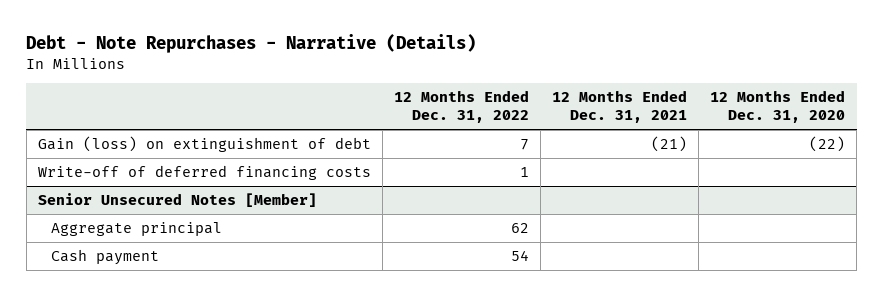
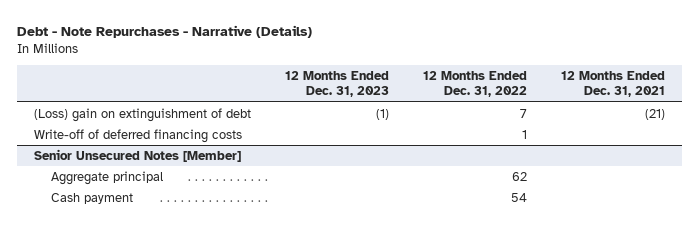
[710,90,846,124] 12 Months Ended Dec. 31, 2020 -> none
none -> [284,70,389,98] 12 Months Ended Dec. 31, 2023
[37,136,371,153] Gain (loss) on extinguishment of debt -> [33,107,251,122] (Loss) gain on extinguishment of debt

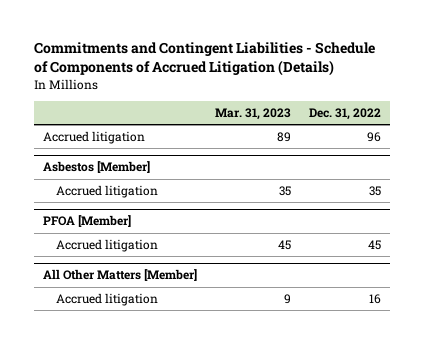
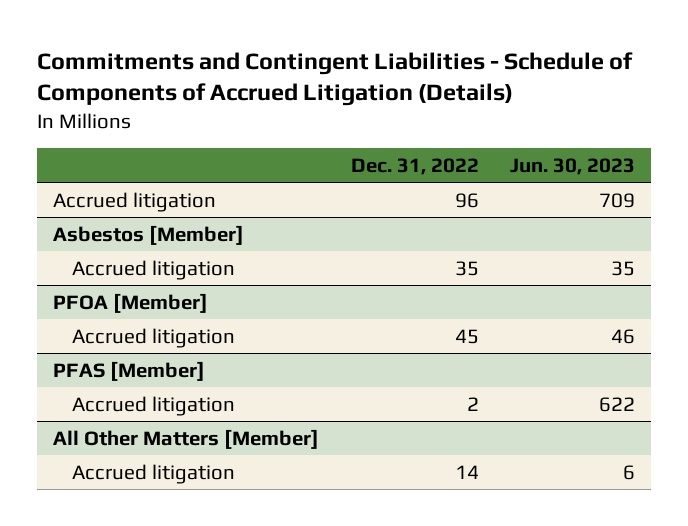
[215,107,292,120] Mar. 31, 2023 -> none
none -> [510,157,636,175] Jun. 30, 2023
none -> [53,360,206,381] PFAS [Member]
none -> [71,395,235,416] Accrued litigation
[369,293,382,304] 16 -> [454,464,479,479] 14

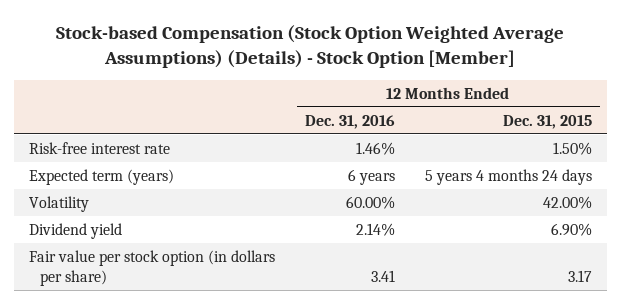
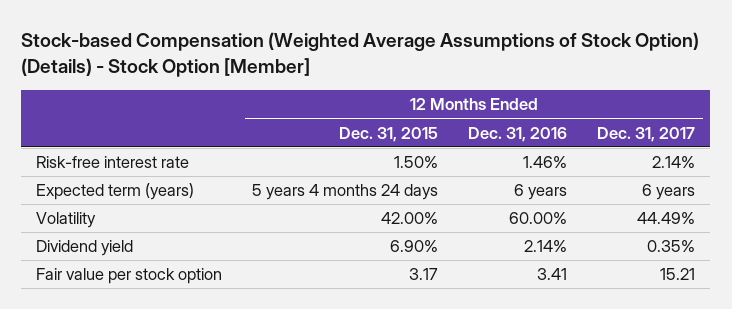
[56,24,565,68] Stock-based Compensation (Stock Option Weighted Average Assumptions) (Details) - Stock Option [Member] -> [21,32,700,78] Stock-based Compensation (Weighted Average Assumptions of Stock Option) (Details) - Stock Option [Member]
none -> [597,126,696,142] Dec. 31, 2017
[28,249,275,286] Fair value per stock option (in dollars per share) -> [36,268,223,285] Fair value per stock option

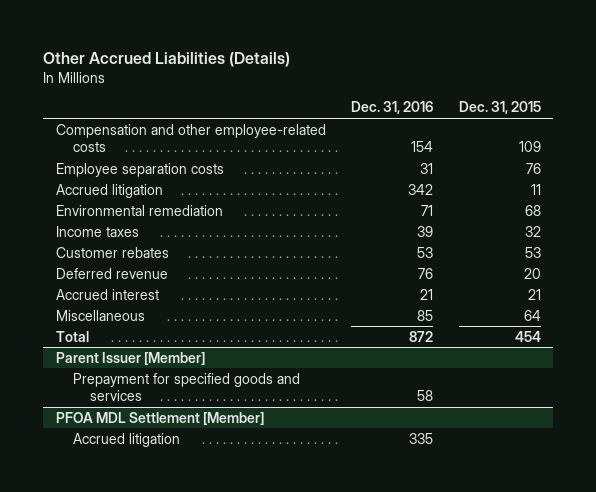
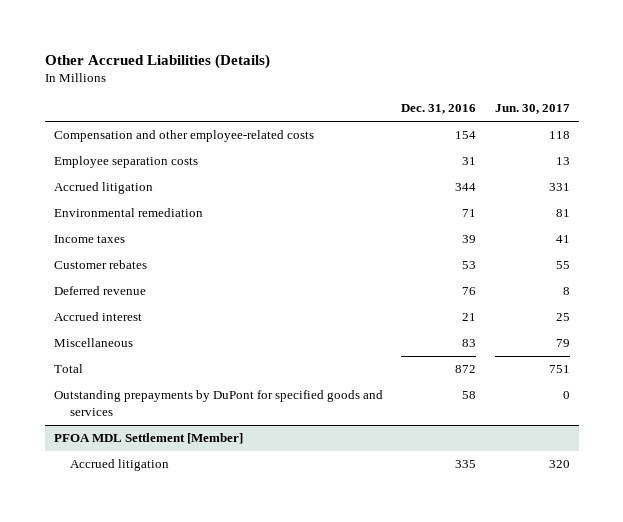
[458,101,541,115] Dec. 31, 2015 -> none
none -> [494,104,570,115] Jun. 30, 2017
[408,183,434,195] 342 -> [455,183,477,192] 344
[417,309,434,321] 85 -> [462,339,477,348] 83
[55,351,205,365] Parent Issuer [Member] -> none
[72,372,300,402] Prepayment for specified goods and services -> [53,390,383,416] Outstanding prepayments by DuPont for specified goods and services

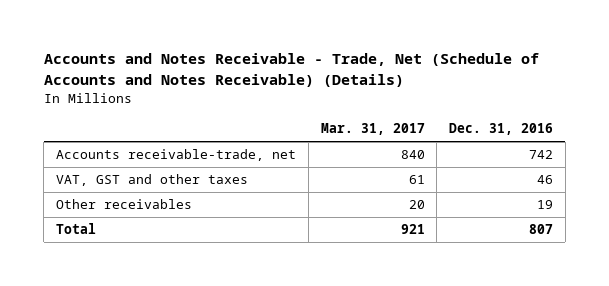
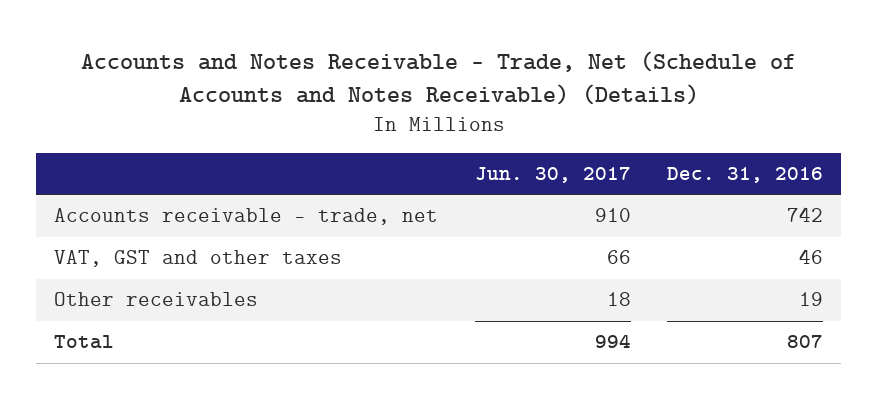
[320,123,425,136] Mar. 31, 2017 -> none
none -> [474,166,631,183] Jun. 30, 2017
[56,149,297,162] Accounts receivable-trade, net -> [54,208,439,226] Accounts receivable - trade, net

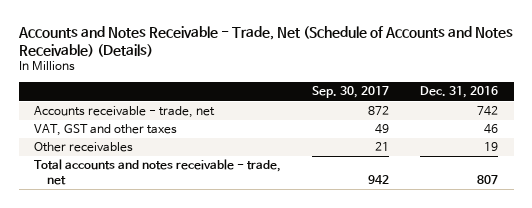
[474,166,631,183] Jun. 30, 2017 -> none
none -> [312,86,390,99] Sep. 30, 2017
[54,335,115,350] Total -> [34,159,282,185] Total accounts and notes receivable - trade, net

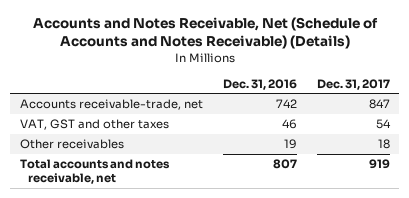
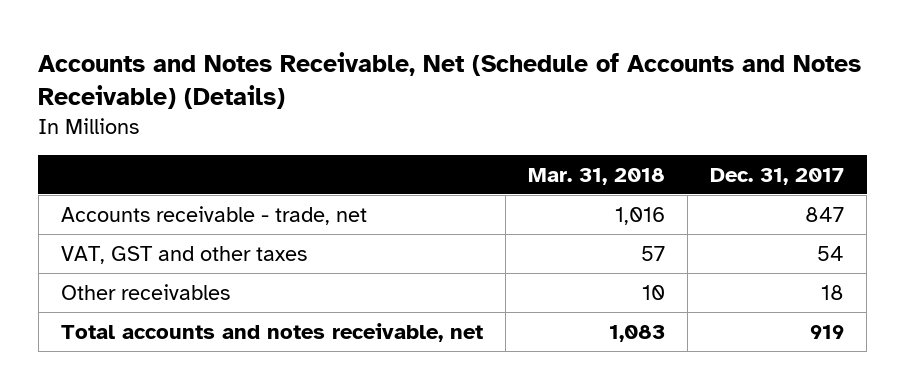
[222,78,297,90] Dec. 31, 2016 -> none
none -> [527,167,665,185] Mar. 31, 2018
[19,99,203,111] Accounts receivable-trade, net -> [60,205,367,225] Accounts receivable - trade, net

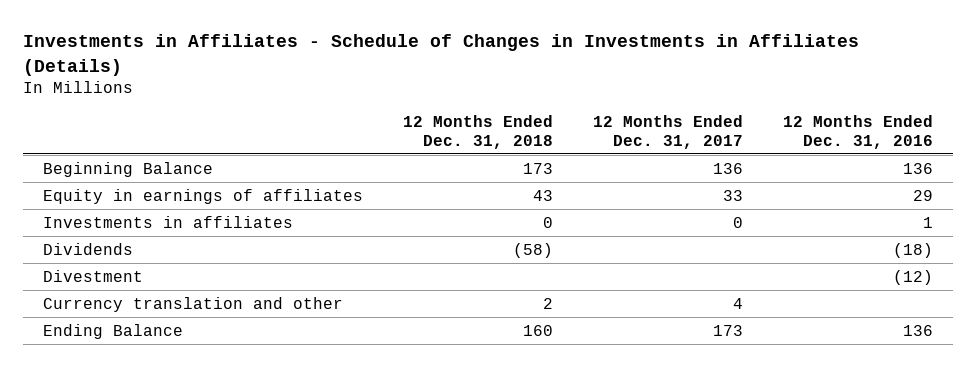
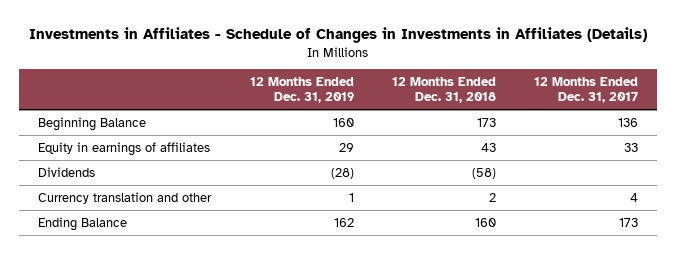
[782,115,933,149] 12 Months Ended Dec. 31, 2016 -> none
none -> [249,77,354,104] 12 Months Ended Dec. 31, 2019
[42,215,293,228] Investments in affiliates -> none
[42,269,143,282] Divestment -> none

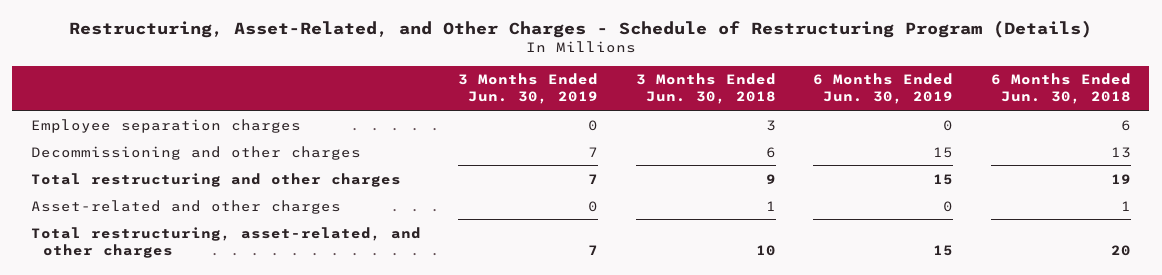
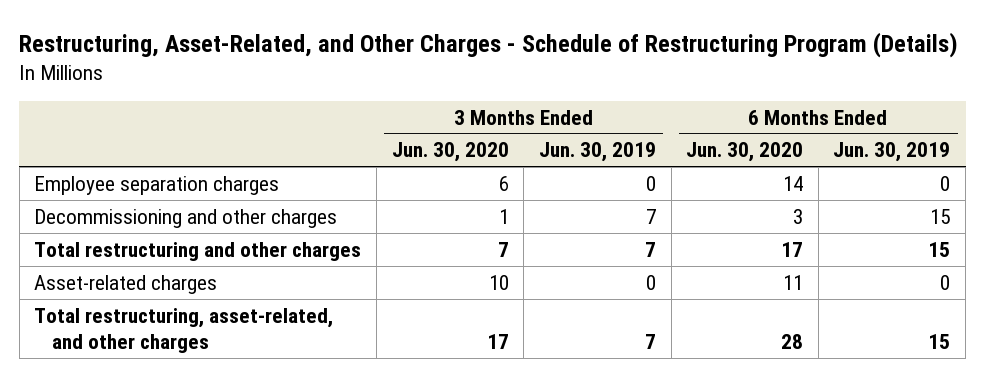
[635,73,776,105] 3 Months Ended Jun. 30, 2018 -> none
[990,73,1131,105] 6 Months Ended Jun. 30, 2018 -> none
none -> [391,142,509,163] Jun. 30, 2020
none -> [686,142,804,163] Jun. 30, 2020
[31,199,342,214] Asset-related and other charges -> [34,274,218,294] Asset-related charges

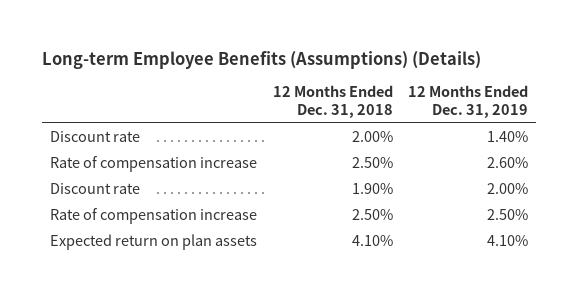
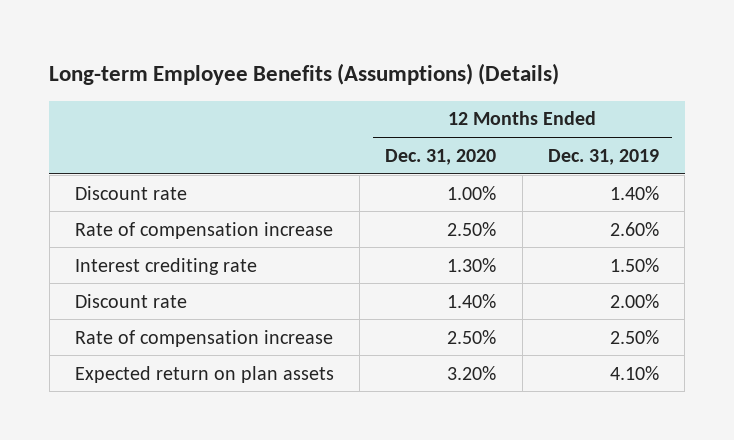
[272,85,393,118] 12 Months Ended Dec. 31, 2018 -> none
none -> [385,148,497,165] Dec. 31, 2020
none -> [75,257,258,275] Interest crediting rate

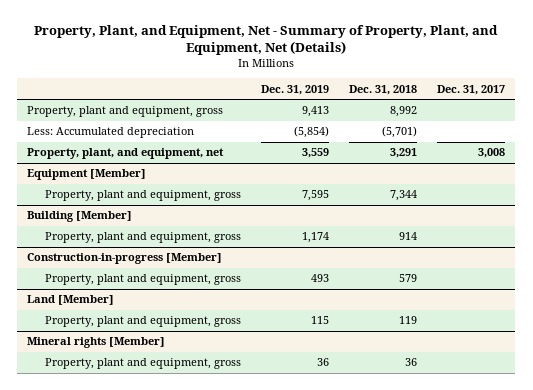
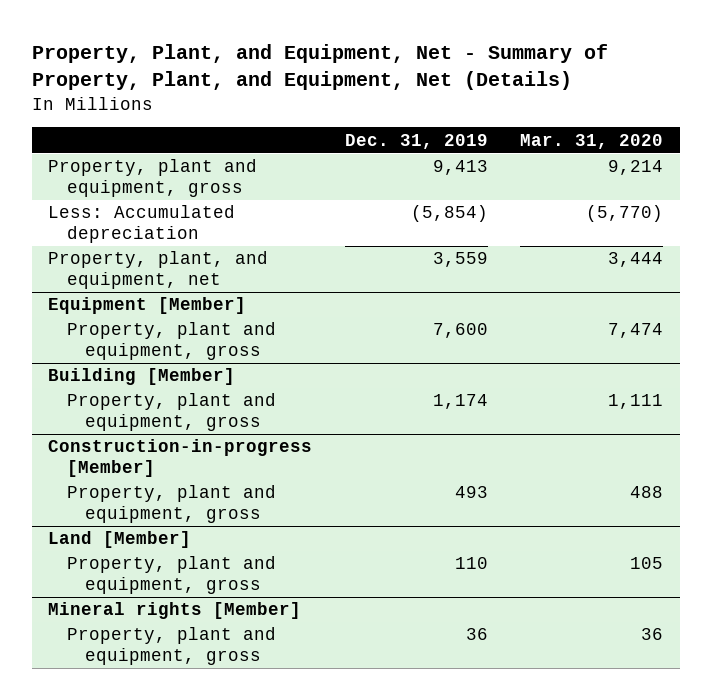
[348,84,417,95] Dec. 31, 2018 -> none
[437,84,506,95] Dec. 31, 2017 -> none
none -> [520,133,664,149] Mar. 31, 2020
[301,190,329,202] 7,595 -> [432,323,488,339] 7,600
[310,316,329,325] 115 -> [454,557,488,570] 110

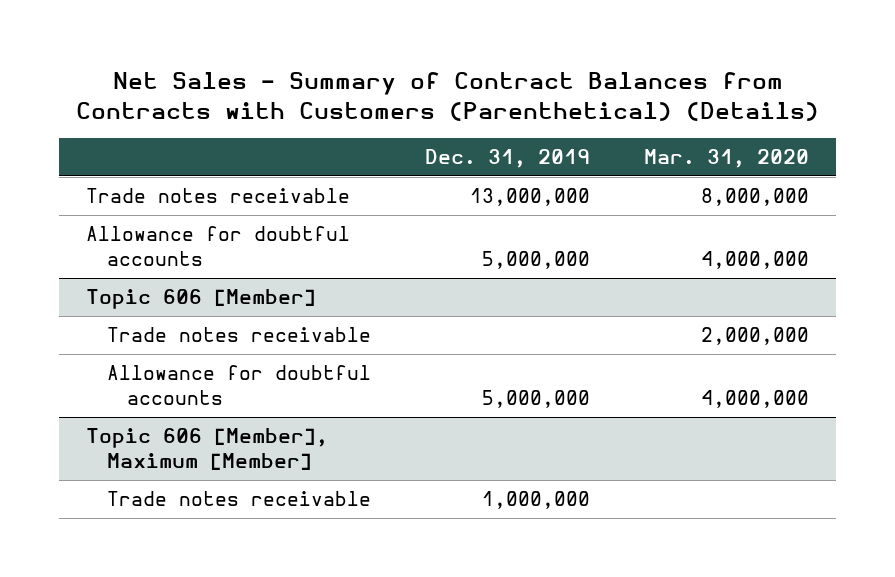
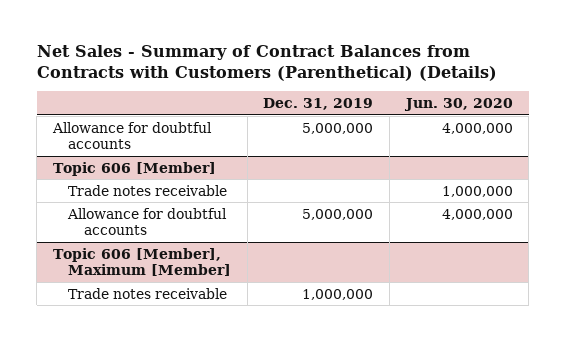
[643,148,809,168] Mar. 31, 2020 -> none
none -> [403,97,513,111] Jun. 30, 2020
[86,188,351,204] Trade notes receivable -> none

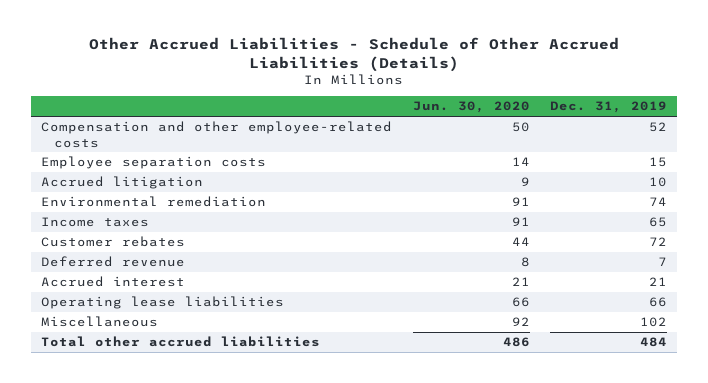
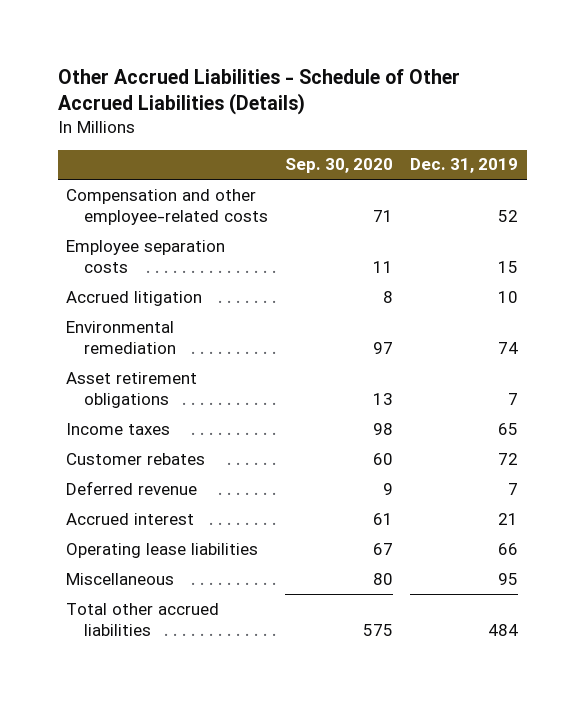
[412,101,530,114] Jun. 30, 2020 -> none
none -> [284,158,393,174] Sep. 30, 2020
none -> [66,371,198,408] Asset retirement obligations
[640,317,668,328] 102 -> [498,572,519,585] 95

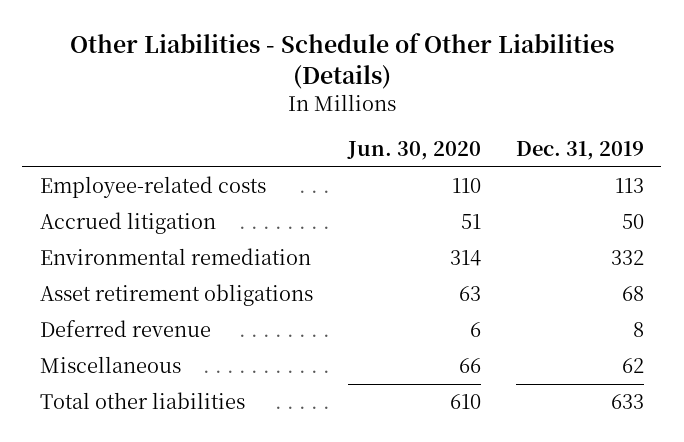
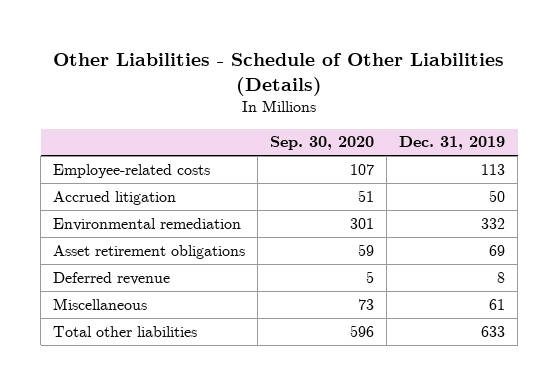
[346,141,481,161] Jun. 30, 2020 -> none
none -> [270,136,375,151] Sep. 30, 2020
[621,286,644,302] 68 -> [489,244,506,256] 69
[621,358,644,374] 62 -> [489,298,506,310] 61

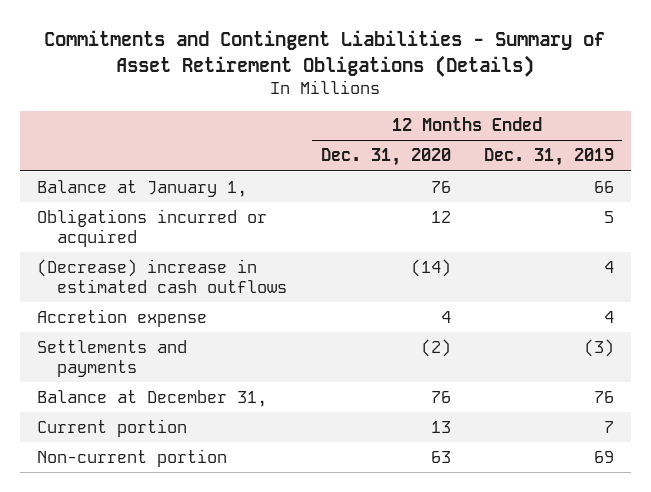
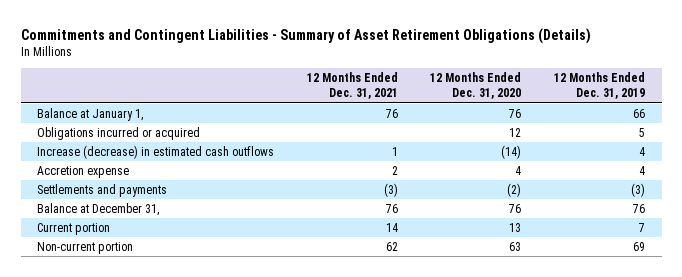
none -> [306,72,398,100] 12 Months Ended Dec. 31, 2021
[36,258,288,294] (Decrease) increase in estimated cash outflows -> [36,145,274,160] Increase (decrease) in estimated cash outflows

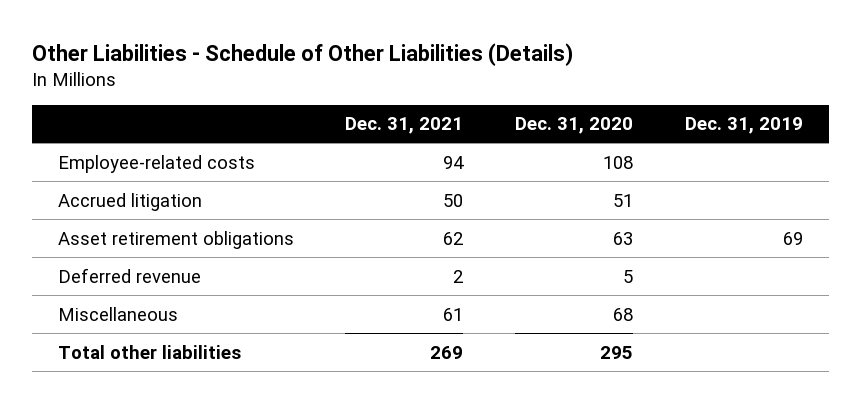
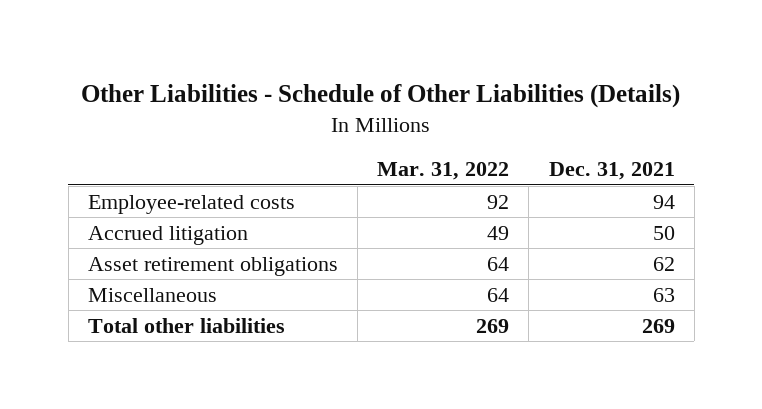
[515,117,634,135] Dec. 31, 2020 -> none
[684,117,803,135] Dec. 31, 2019 -> none
none -> [377,162,510,181] Mar. 31, 2022
[57,267,201,283] Deferred revenue -> none
[443,307,464,321] 61 -> [652,287,675,302] 63

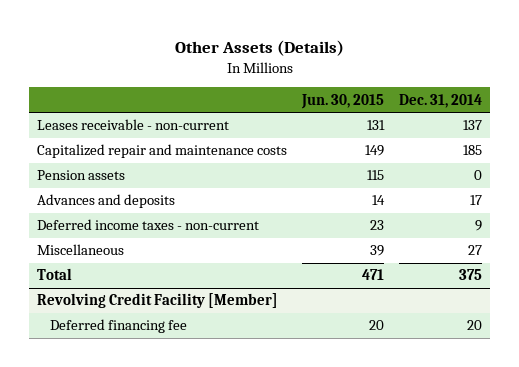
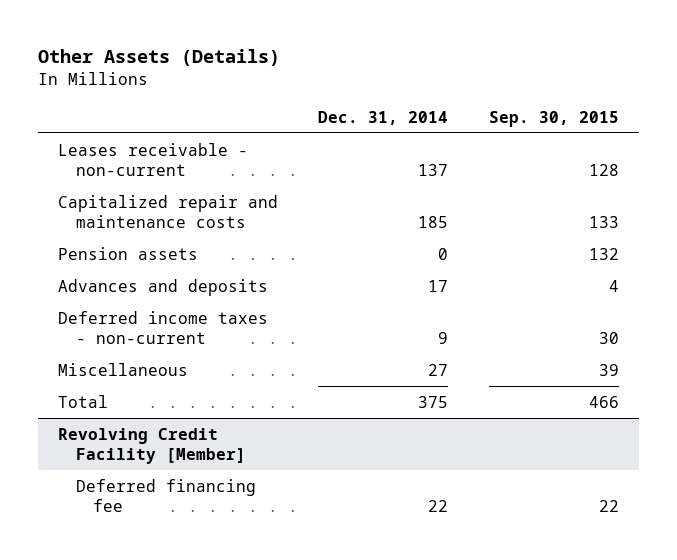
[301,93,385,109] Jun. 30, 2015 -> none
none -> [488,110,619,127] Sep. 30, 2015
[467,320,483,331] 20 -> [428,499,449,512] 22

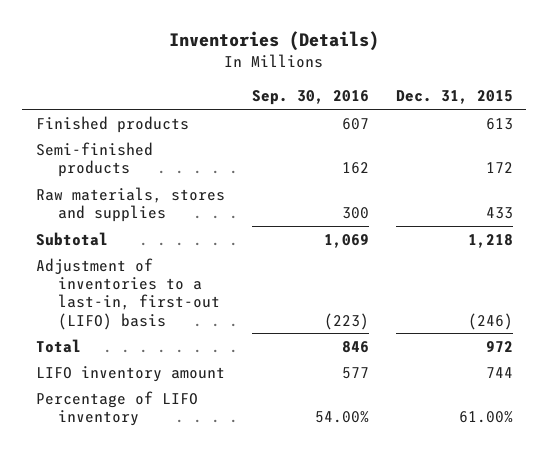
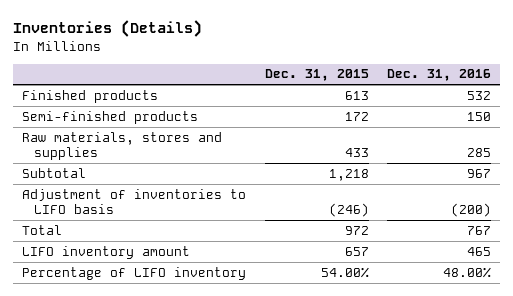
[251,90,369,106] Sep. 30, 2016 -> none
none -> [387,69,492,82] Dec. 31, 2016
[35,257,220,330] Adjustment of inventories to a last-in, first-out (LIFO) basis -> [22,188,247,215] Adjustment of inventories to LIFO basis
[485,366,513,378] 744 -> [344,246,369,256] 657
[458,410,513,423] 61.00% -> [320,266,369,278] 54.00%

